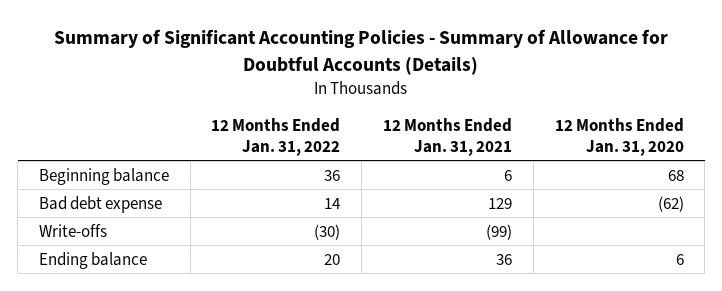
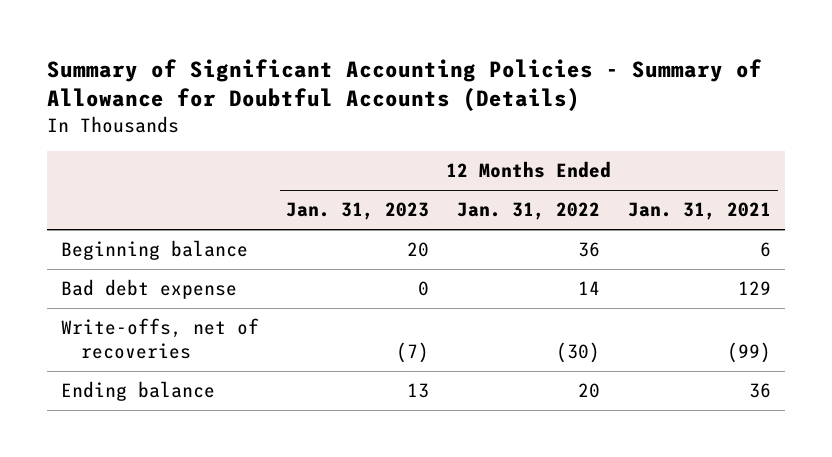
[554,117,684,157] 12 Months Ended Jan. 31, 2020 -> none
none -> [286,202,430,221] Jan. 31, 2023
[38,223,107,237] Write-offs -> [60,318,259,359] Write-offs, net of recoveries

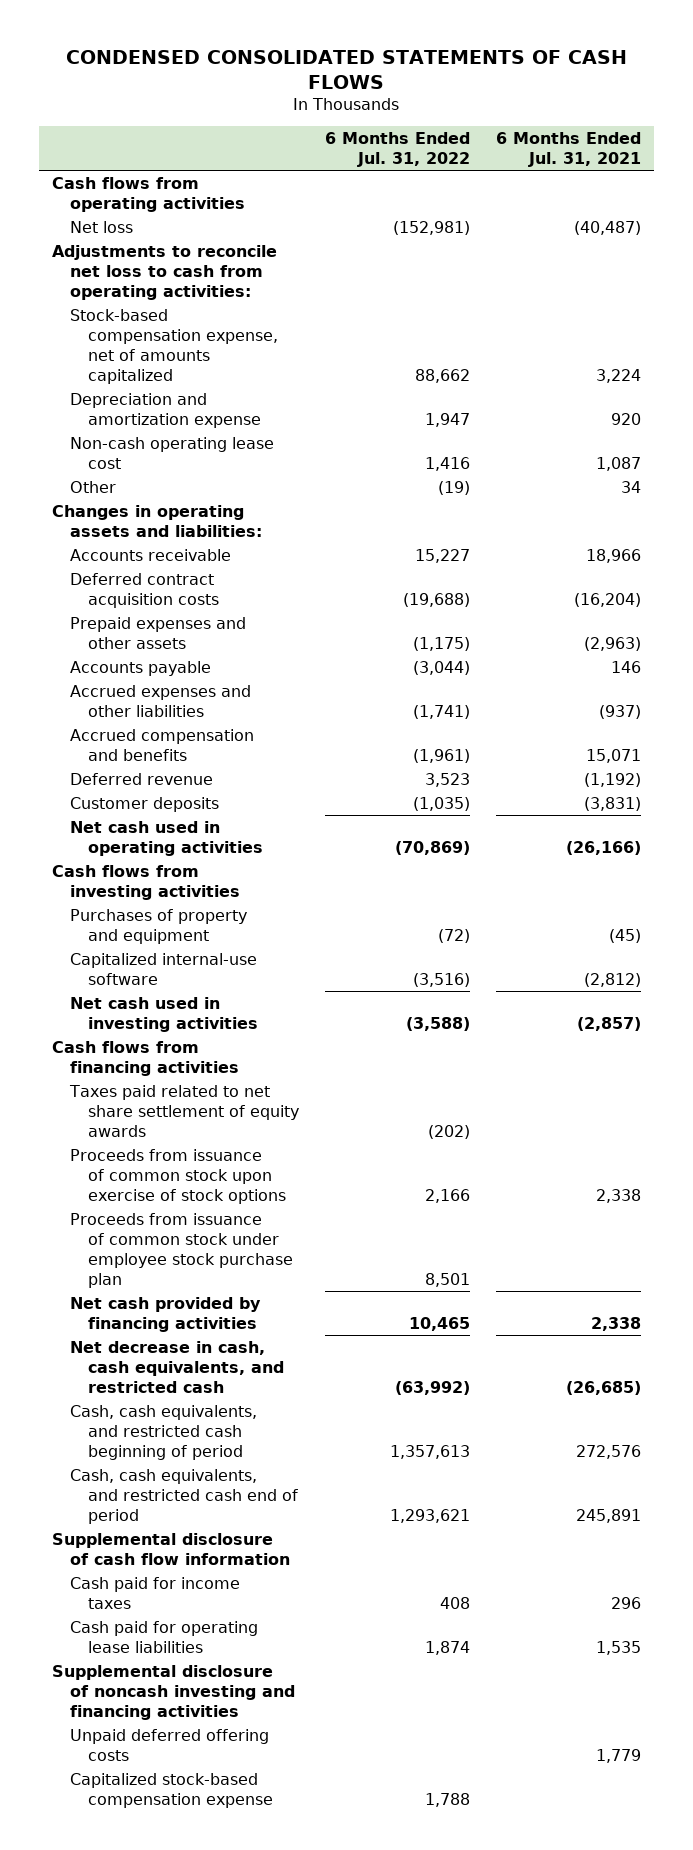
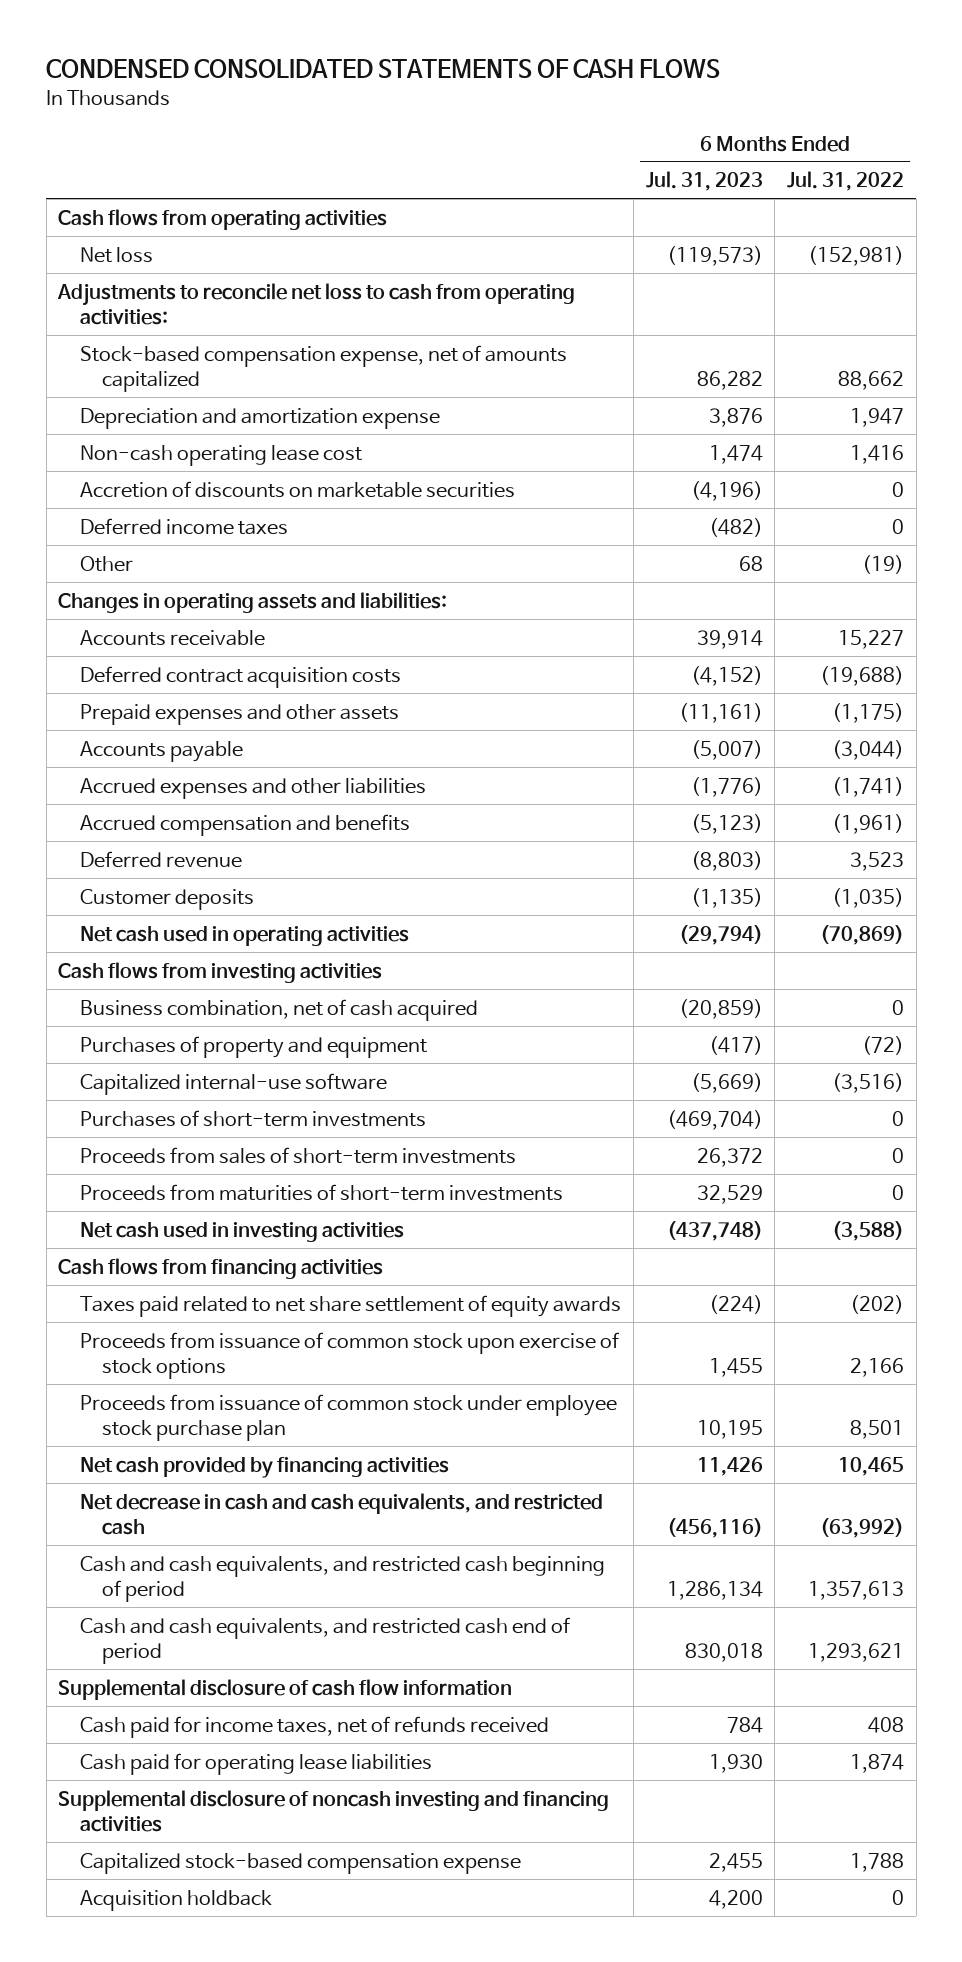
[495,132,641,168] 6 Months Ended Jul. 31, 2021 -> none
none -> [645,171,763,192] Jul. 31, 2023
none -> [80,480,516,498] Accretion of discounts on marketable securities
none -> [80,517,289,535] Deferred income taxes
none -> [80,998,479,1021] Business combination, net of cash acquired
none -> [80,1109,427,1127] Purchases of short-term investments
none -> [80,1146,517,1164] Proceeds from sales of short-term investments
none -> [80,1183,564,1201] Proceeds from maturities of short-term investments
[70,1340,285,1393] Net decrease in cash, cash equivalents, and restricted cash -> [80,1492,604,1535] Net decrease in cash and cash equivalents, and restricted cash
[70,1404,258,1460] Cash, cash equivalents, and restricted cash beginning of period -> [80,1555,606,1602] Cash and cash equivalents, and restricted cash beginning of period
[70,1468,299,1524] Cash, cash equivalents, and restricted cash end of period -> [80,1616,571,1664] Cash and cash equivalents, and restricted cash end of period
[70,1576,241,1609] Cash paid for income taxes -> [80,1715,550,1738] Cash paid for income taxes, net of refunds received
[70,1728,270,1761] Unpaid deferred offering costs -> none
none -> [80,1889,273,1911] Acquisition holdback

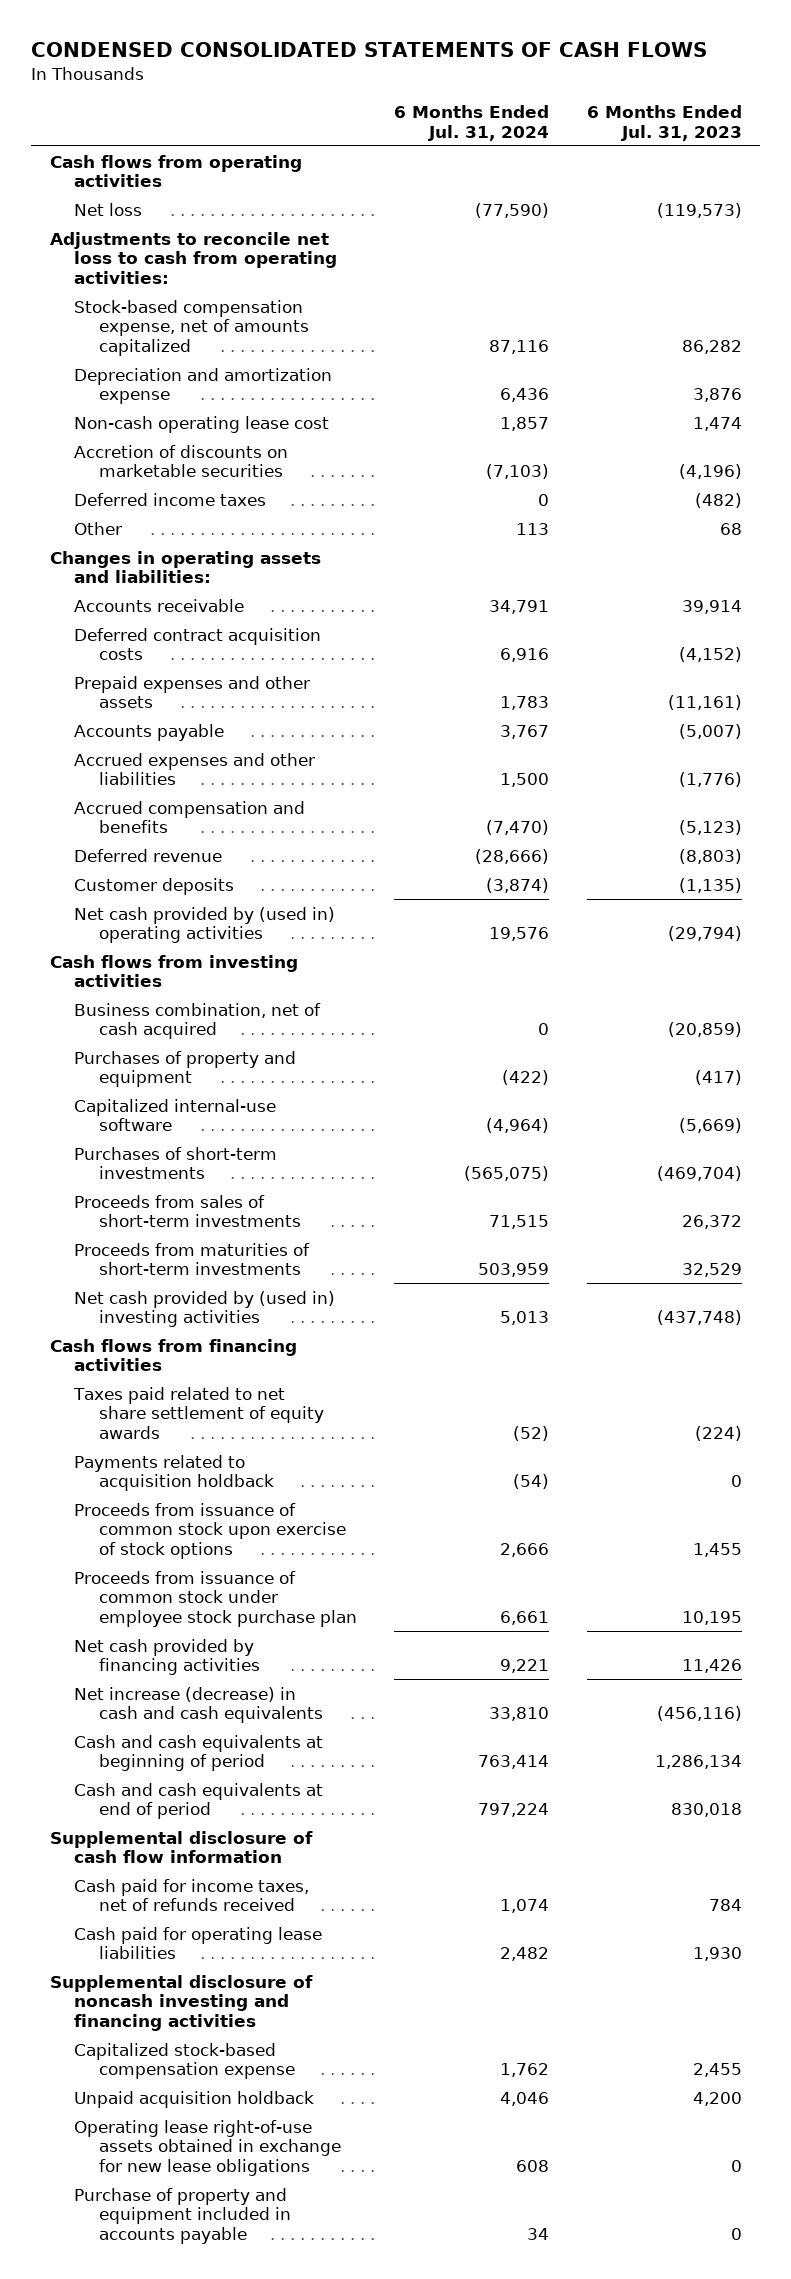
[787,171,905,192] Jul. 31, 2022 -> none
none -> [394,105,550,141] 6 Months Ended Jul. 31, 2024
[80,925,410,946] Net cash used in operating activities -> [74,906,336,944] Net cash provided by (used in) operating activities
[80,1221,405,1242] Net cash used in investing activities -> [74,1290,336,1328] Net cash provided by (used in) investing activities
none -> [74,1454,274,1492] Payments related to acquisition holdback
[80,1492,604,1535] Net decrease in cash and cash equivalents, and restricted cash -> [74,1686,323,1724] Net increase (decrease) in cash and cash equivalents
[80,1555,606,1602] Cash and cash equivalents, and restricted cash beginning of period -> [74,1734,324,1772] Cash and cash equivalents at beginning of period
[80,1616,571,1664] Cash and cash equivalents, and restricted cash end of period -> [74,1782,324,1820] Cash and cash equivalents at end of period
[80,1889,273,1911] Acquisition holdback -> [74,2090,315,2108] Unpaid acquisition holdback
none -> [74,2119,341,2177] Operating lease right-of-use assets obtained in exchange for new lease obligations
none -> [74,2187,291,2245] Purchase of property and equipment included in accounts payable

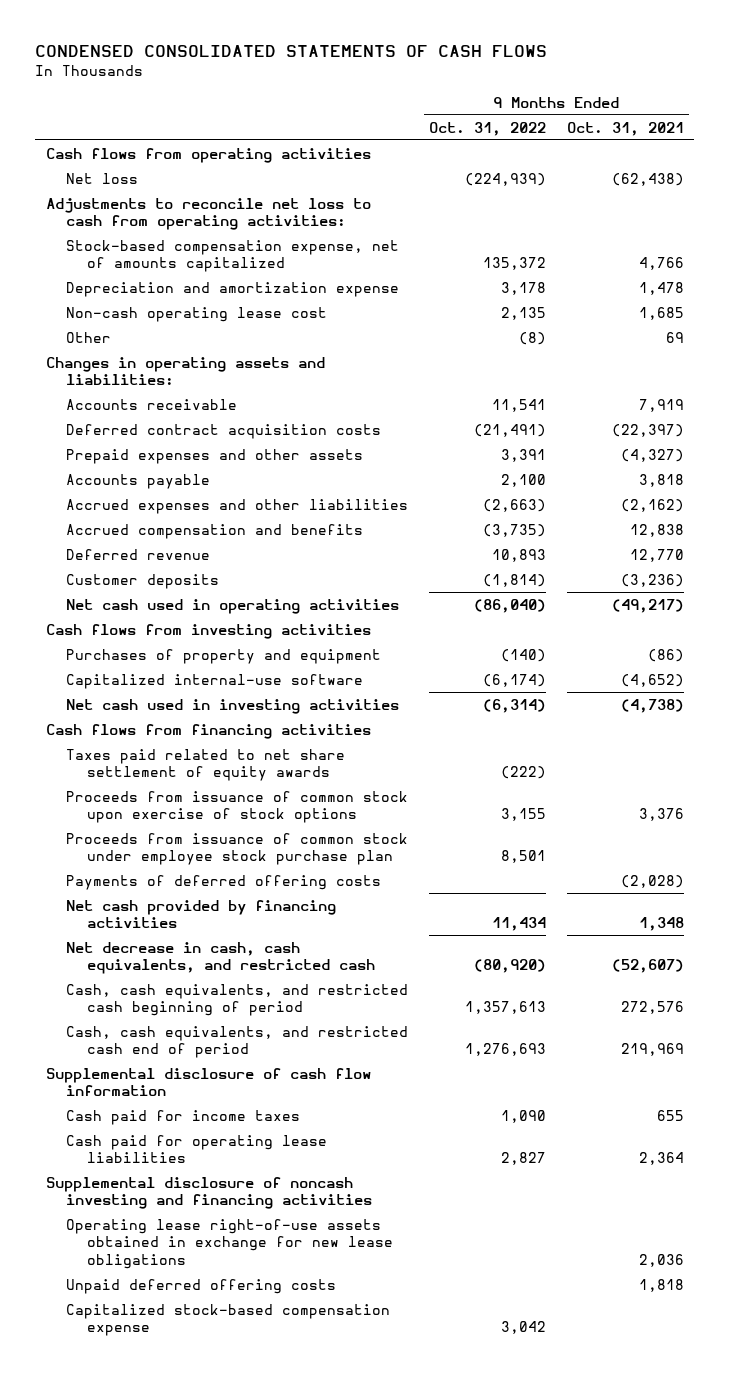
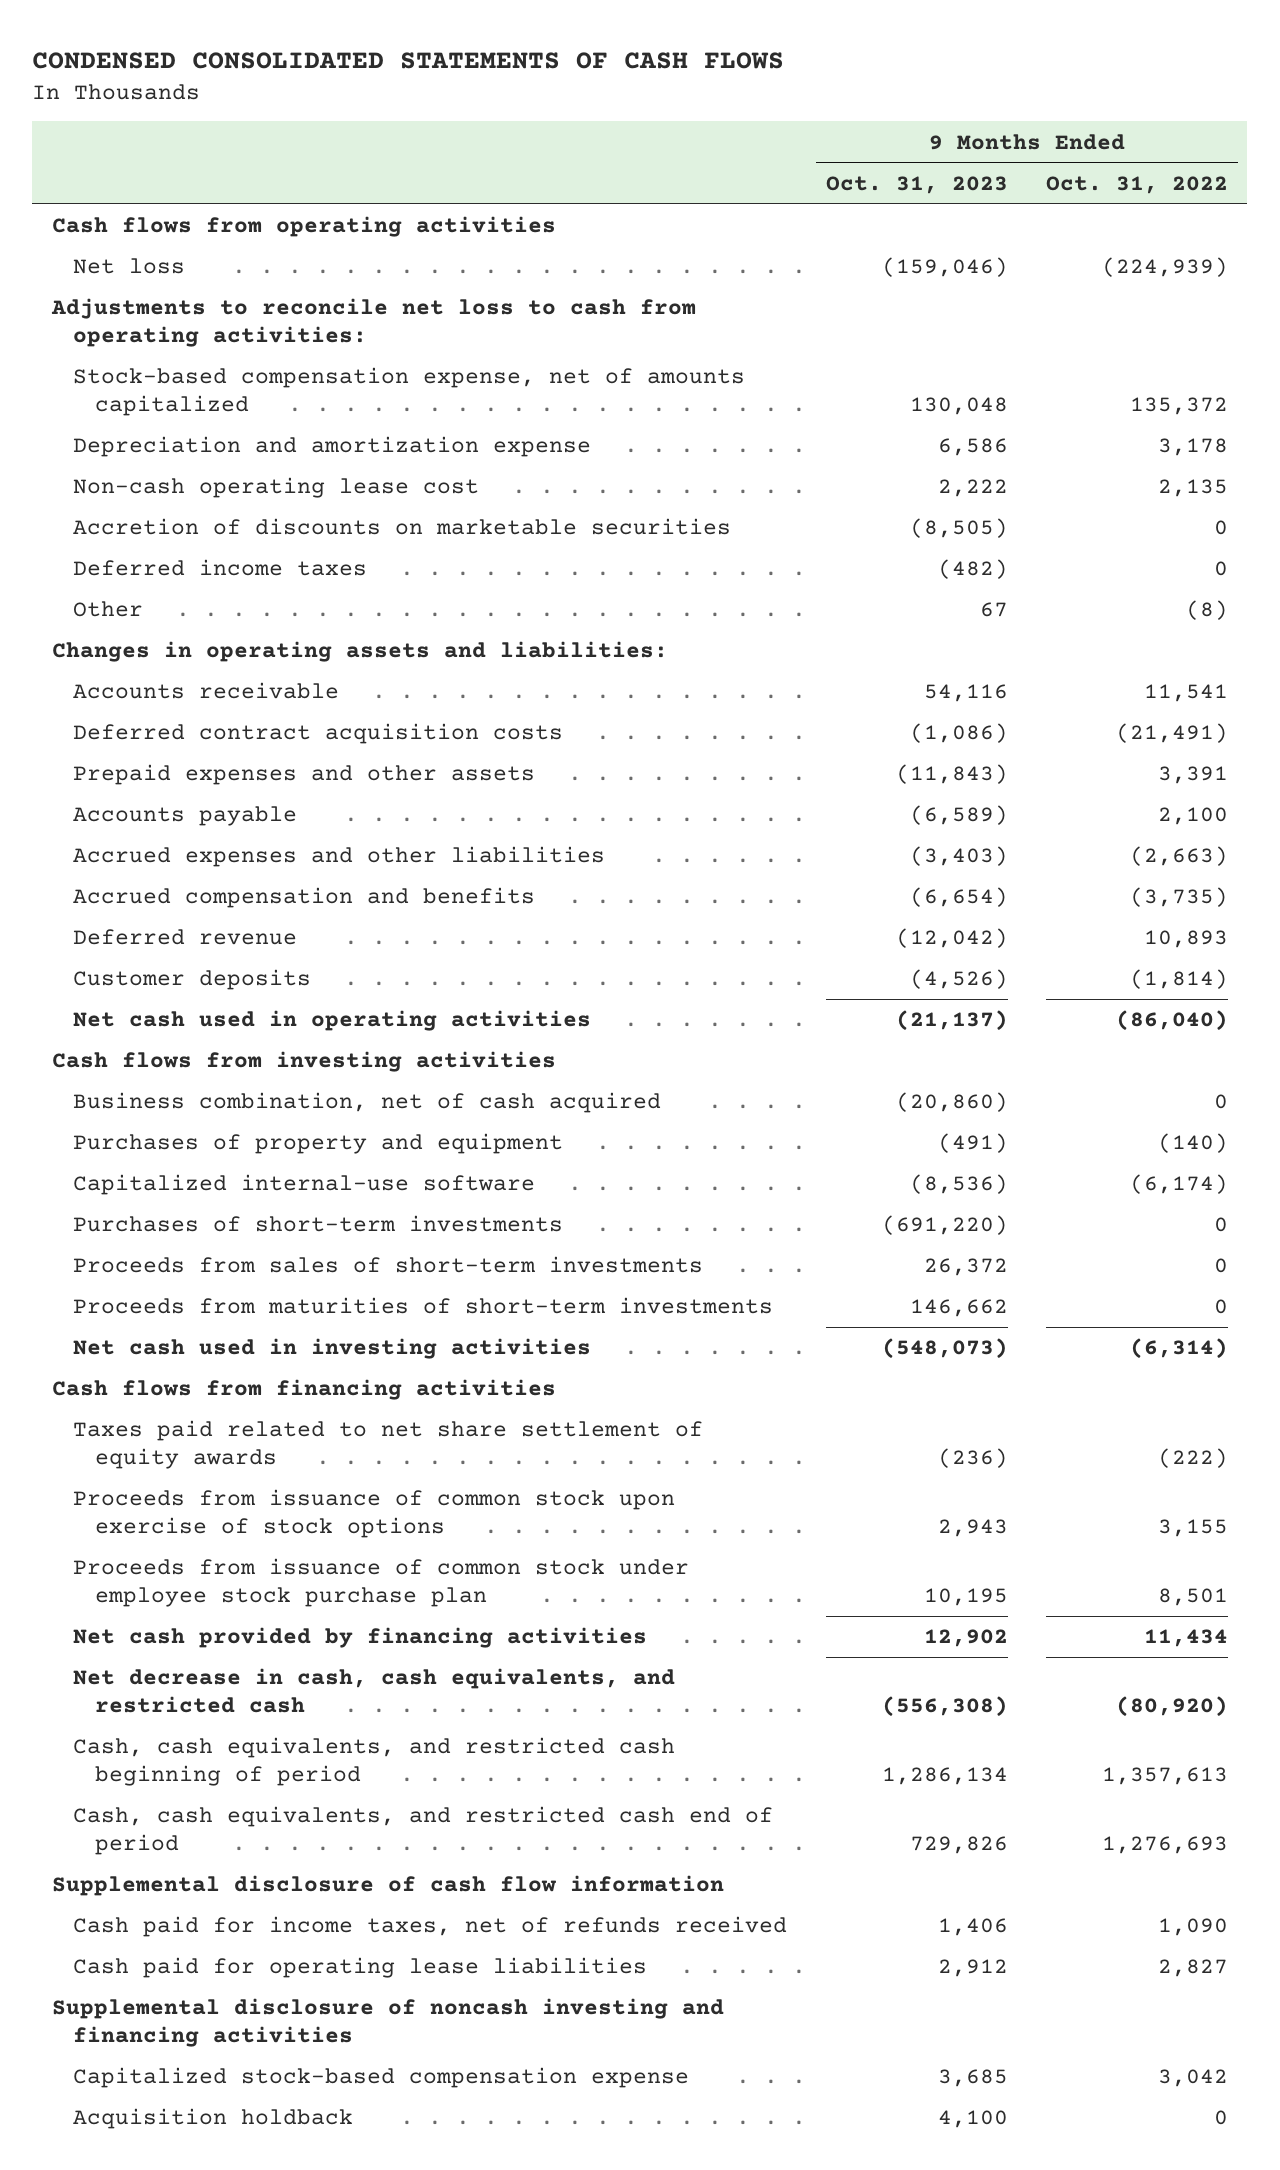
[566,121,684,136] Oct. 31, 2021 -> none
none -> [825,175,1008,194] Oct. 31, 2023
none -> [73,518,732,536] Accretion of discounts on marketable securities
none -> [73,559,368,577] Deferred income taxes
none -> [73,1092,662,1114] Business combination, net of cash acquired
none -> [73,1215,564,1233] Purchases of short-term investments
none -> [73,1256,704,1274] Proceeds from sales of short-term investments
none -> [73,1297,774,1315] Proceeds from maturities of short-term investments
[66,874,382,890] Payments of deferred offering costs -> none
[66,1109,301,1125] Cash paid for income taxes -> [73,1916,788,1938] Cash paid for income taxes, net of refunds received
[66,1218,393,1269] Operating lease right-of-use assets obtained in exchange for new lease obligations -> none
[66,1278,337,1294] Unpaid deferred offering costs -> none
none -> [73,2108,354,2130] Acquisition holdback

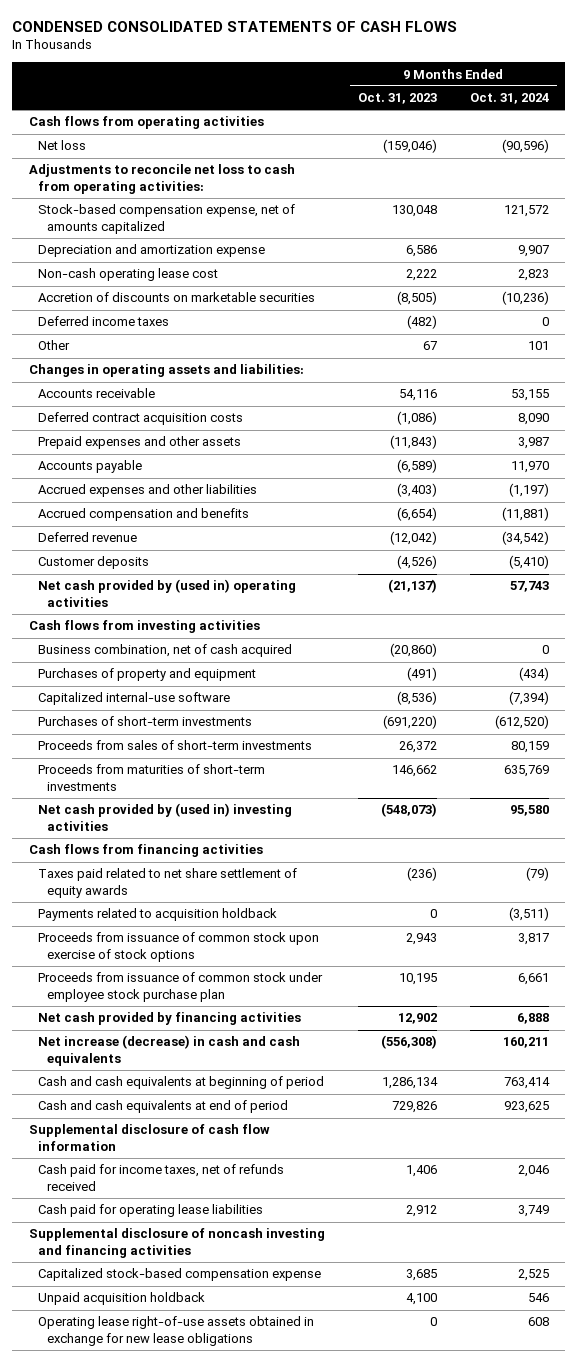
[1045,175,1228,194] Oct. 31, 2022 -> none
none -> [469,93,549,105] Oct. 31, 2024
[73,1010,592,1032] Net cash used in operating activities -> [37,579,296,607] Net cash provided by (used in) operating activities
[73,1338,592,1360] Net cash used in investing activities -> [37,803,292,831] Net cash provided by (used in) investing activities
none -> [37,908,277,922] Payments related to acquisition holdback
[73,1668,676,1714] Net decrease in cash, cash equivalents, and restricted cash -> [37,1035,300,1066] Net increase (decrease) in cash and cash equivalents
[73,1737,676,1787] Cash, cash equivalents, and restricted cash beginning of period -> [37,1076,324,1090] Cash and cash equivalents at beginning of period
[73,1806,774,1856] Cash, cash equivalents, and restricted cash end of period -> [37,1100,288,1114] Cash and cash equivalents at end of period
[73,2108,354,2130] Acquisition holdback -> [37,1292,205,1306] Unpaid acquisition holdback
none -> [37,1316,314,1346] Operating lease right-of-use assets obtained in exchange for new lease obligations

